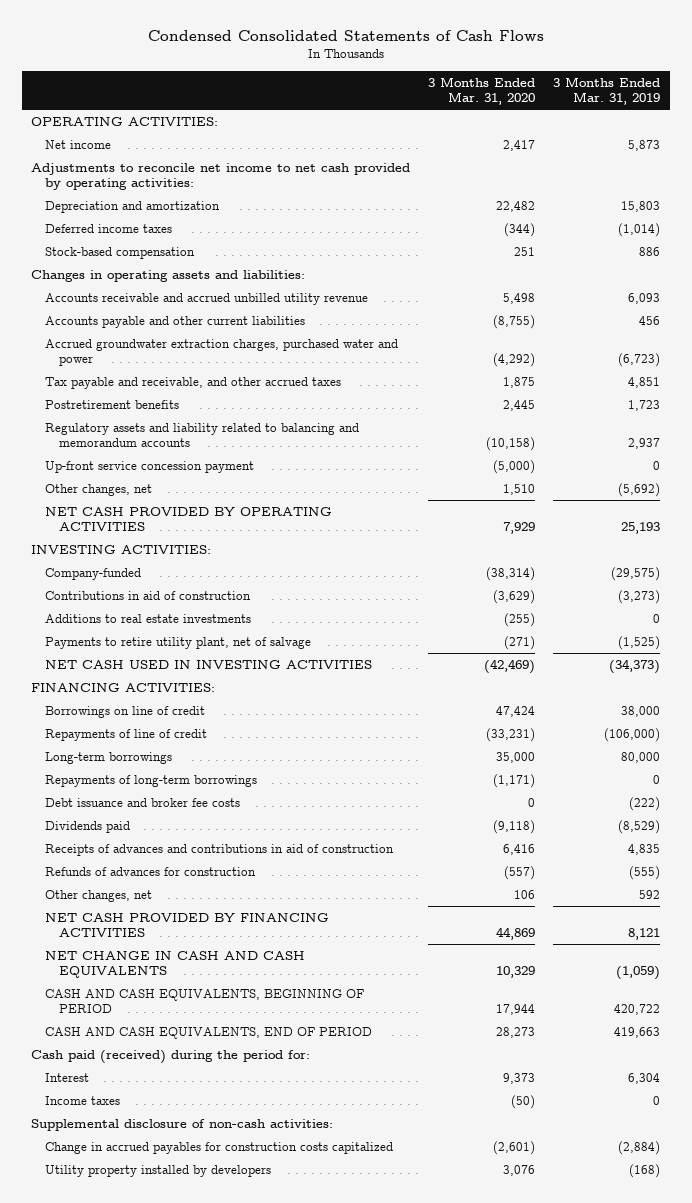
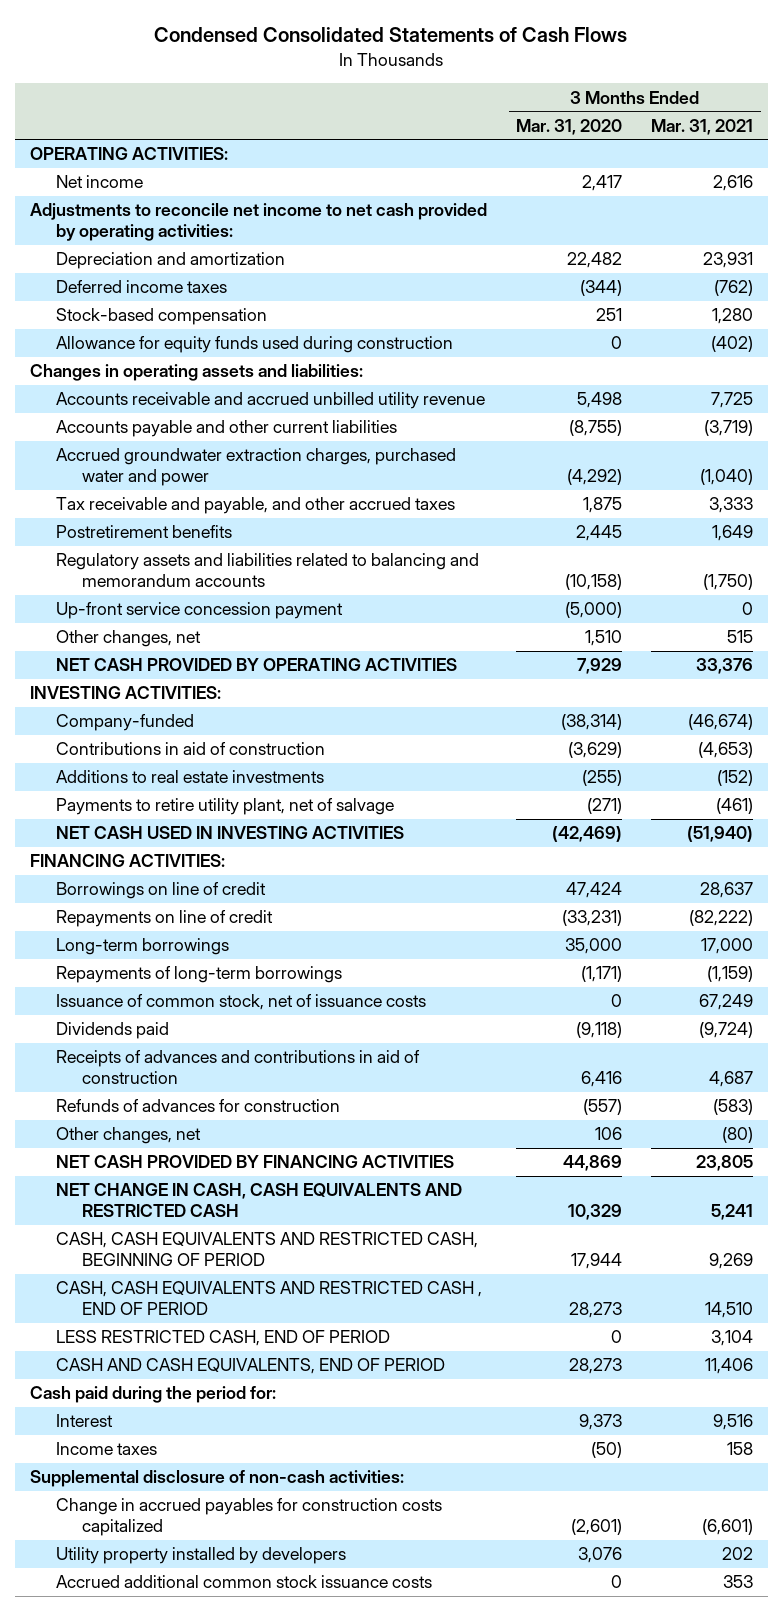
[553,76,661,105] 3 Months Ended Mar. 31, 2019 -> none
none -> [651,118,754,135] Mar. 31, 2021
none -> [55,336,453,354] Allowance for equity funds used during construction
[44,377,341,390] Tax payable and receivable, and other accrued taxes -> [55,497,455,515] Tax receivable and payable, and other accrued taxes
[44,423,359,447] Regulatory assets and liability related to balancing and memorandum accounts -> [55,553,479,587] Regulatory assets and liabilities related to balancing and memorandum accounts
[44,729,207,742] Repayments of line of credit -> [55,910,273,928] Repayments on line of credit
[44,798,240,808] Debt issuance and broker fee costs -> none
none -> [55,994,426,1011] Issuance of common stock, net of issuance costs
[44,951,305,978] NET CHANGE IN CASH AND CASH EQUIVALENTS -> [55,1183,462,1217] NET CHANGE IN CASH, CASH EQUIVALENTS AND RESTRICTED CASH
[44,989,364,1013] CASH AND CASH EQUIVALENTS, BEGINNING OF PERIOD -> [55,1232,478,1266] CASH, CASH EQUIVALENTS AND RESTRICTED CASH, BEGINNING OF PERIOD
none -> [55,1281,482,1315] CASH, CASH EQUIVALENTS AND RESTRICTED CASH , END OF PERIOD
none -> [55,1330,390,1347] LESS RESTRICTED CASH, END OF PERIOD
[31,1050,311,1065] Cash paid (received) during the period for: -> [29,1386,276,1404] Cash paid during the period for:
none -> [55,1575,432,1589] Accrued additional common stock issuance costs

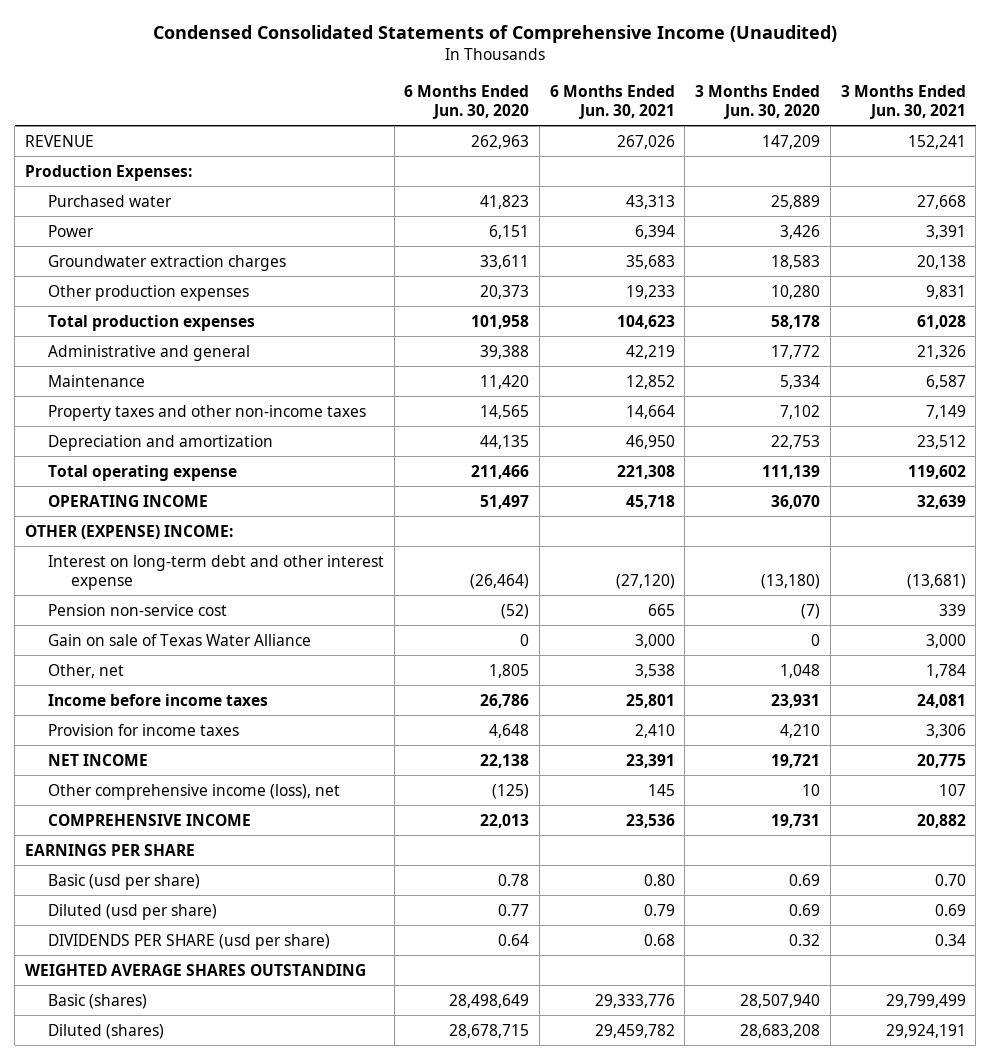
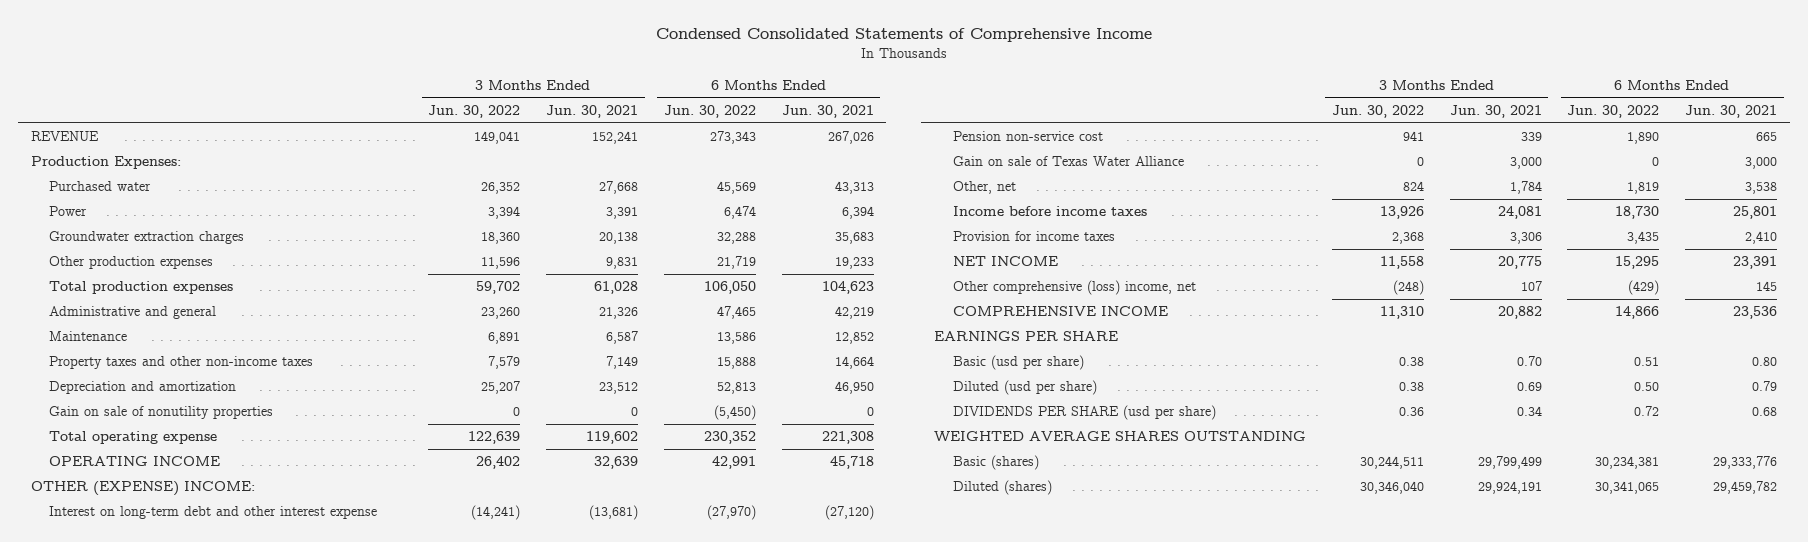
[153,25,838,44] Condensed Consolidated Statements of Comprehensive Income (Unaudited) -> [655,28,1152,43] Condensed Consolidated Statements of Comprehensive Income
[404,84,530,119] 6 Months Ended Jun. 30, 2020 -> none
[695,84,821,119] 3 Months Ended Jun. 30, 2020 -> none
none -> [428,104,521,118] Jun. 30, 2022
none -> [663,104,756,118] Jun. 30, 2022
none -> [49,406,274,420] Gain on sale of nonutility properties
[47,783,340,800] Other comprehensive income (loss), net -> [952,280,1196,296] Other comprehensive (loss) income, net

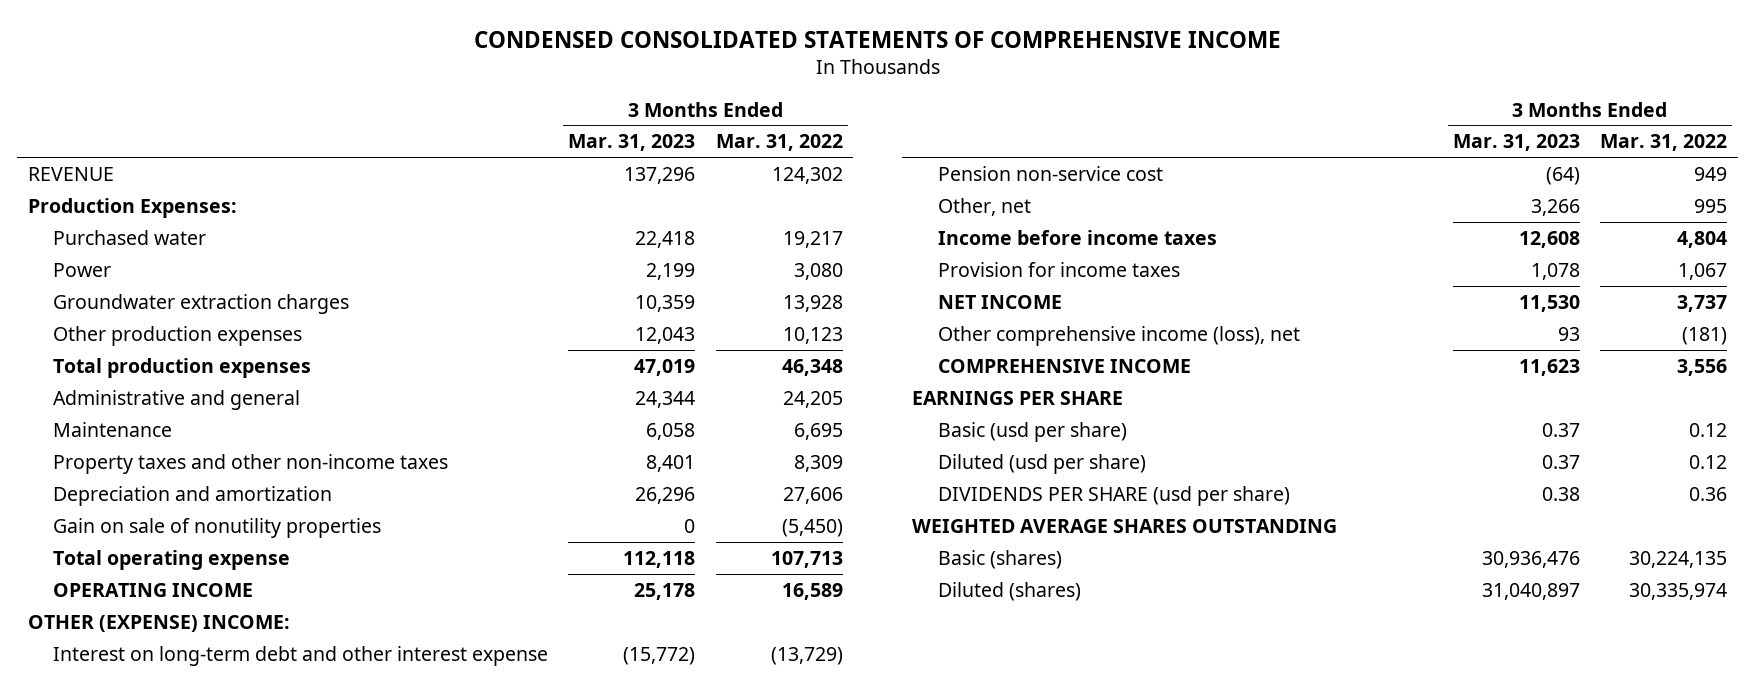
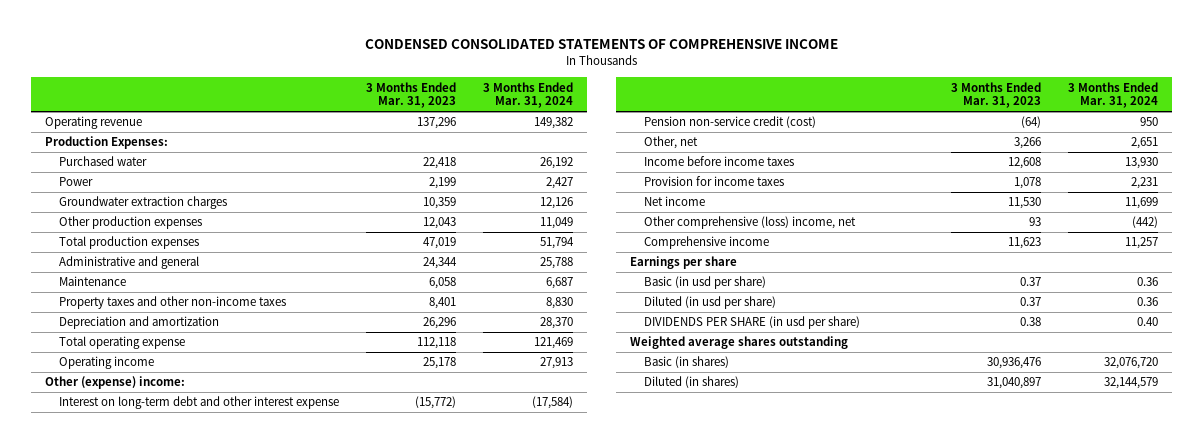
[715,134,843,152] Mar. 31, 2022 -> none
none -> [483,81,574,109] 3 Months Ended Mar. 31, 2024
[27,166,114,181] REVENUE -> [44,116,142,130] Operating revenue
[53,517,382,538] Gain on sale of nonutility properties -> none
[53,582,254,597] OPERATING INCOME -> [59,356,155,370] Operating income
[27,614,290,632] OTHER (EXPENSE) INCOME: -> [44,376,185,390] Other (expense) income:
[937,165,1163,181] Pension non-service cost -> [643,116,816,129] Pension non-service credit (cost)
[937,294,1062,309] NET INCOME -> [643,196,705,207] Net income
[937,325,1300,346] Other comprehensive income (loss), net -> [643,216,856,230] Other comprehensive (loss) income, net
[937,358,1191,373] COMPREHENSIVE INCOME -> [643,236,769,250] Comprehensive income
[912,390,1124,405] EARNINGS PER SHARE -> [629,256,737,270] Earnings per share
[937,421,1127,442] Basic (usd per share) -> [643,276,766,290] Basic (in usd per share)
[937,453,1146,474] Diluted (usd per share) -> [643,296,776,310] Diluted (in usd per share)
[937,485,1290,506] DIVIDENDS PER SHARE (usd per share) -> [643,316,860,330] DIVIDENDS PER SHARE (in usd per share)
[912,518,1338,533] WEIGHTED AVERAGE SHARES OUTSTANDING -> [629,336,848,350] Weighted average shares outstanding
[937,549,1062,569] Basic (shares) -> [643,356,729,369] Basic (in shares)
[937,581,1081,601] Diluted (shares) -> [643,376,739,389] Diluted (in shares)

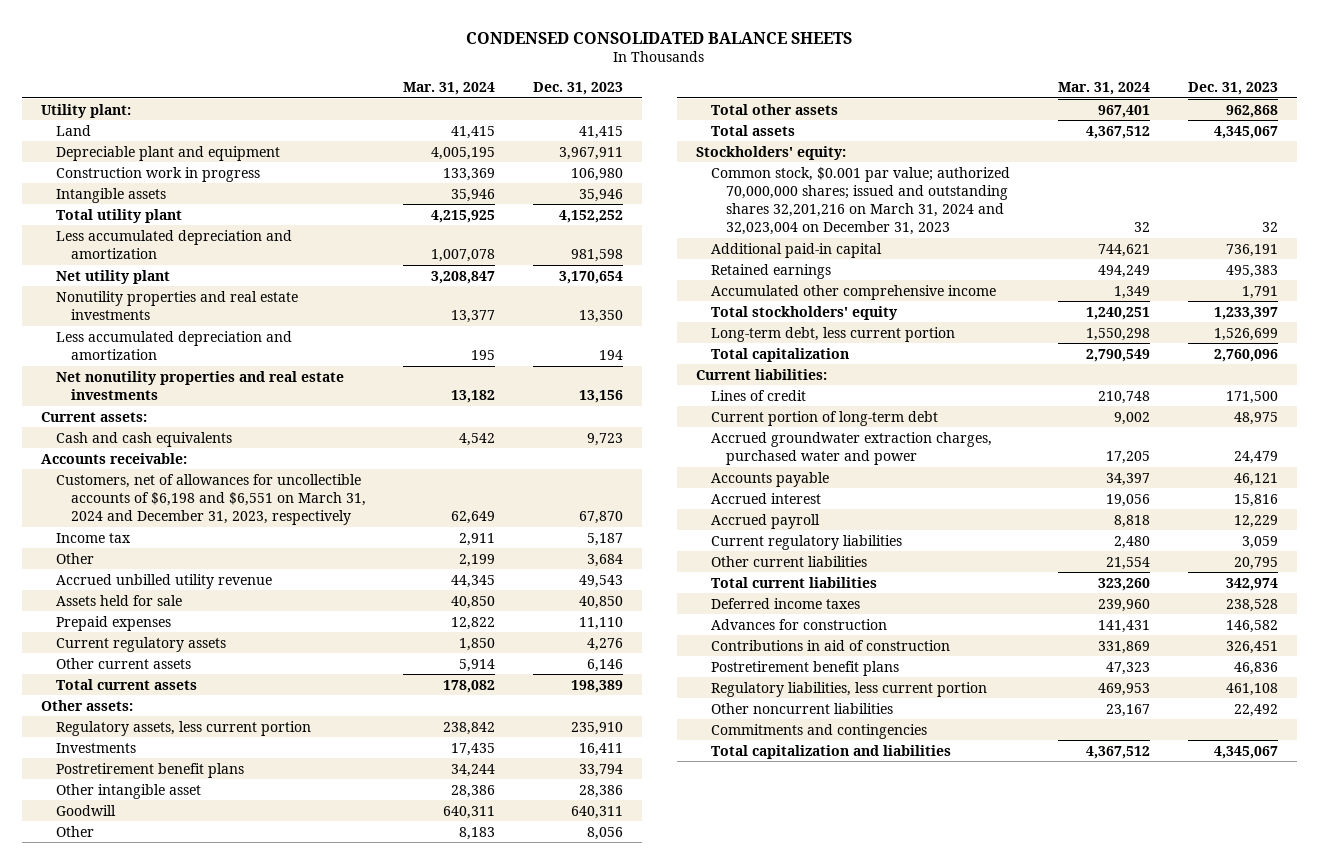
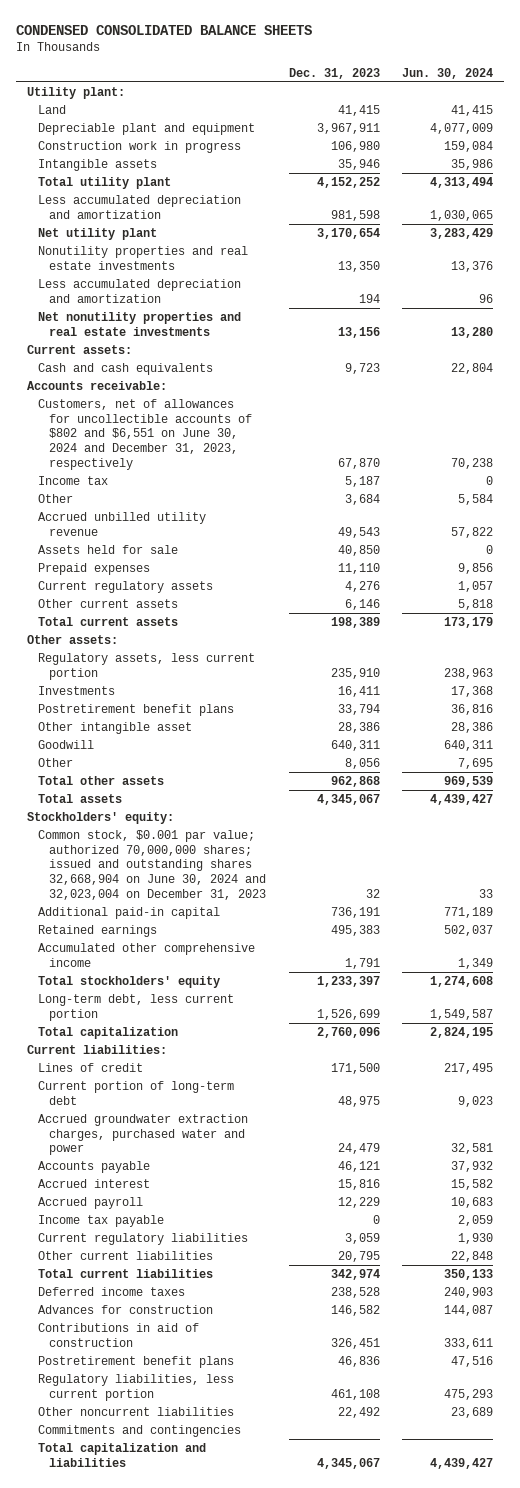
[403,82,496,96] Mar. 31, 2024 -> none
none -> [402,67,494,79] Jun. 30, 2024
[55,473,366,525] Customers, net of allowances for uncollectible accounts of $6,198 and $6,551 on March 31, 2024 and December 31, 2023, respectively -> [38,398,252,471] Customers, net of allowances for uncollectible accounts of $802 and $6,551 on June 30, 2024 and December 31, 2023, respectively
[710,166,1010,236] Common stock, $0.001 par value; authorized 70,000,000 shares; issued and outstanding shares 32,201,216 on March 31, 2024 and 32,023,004 on December 31, 2023 -> [38,829,266,901] Common stock, $0.001 par value; authorized 70,000,000 shares; issued and outstanding shares 32,668,904 on June 30, 2024 and 32,023,004 on December 31, 2023
none -> [38,1214,165,1227] Income tax payable

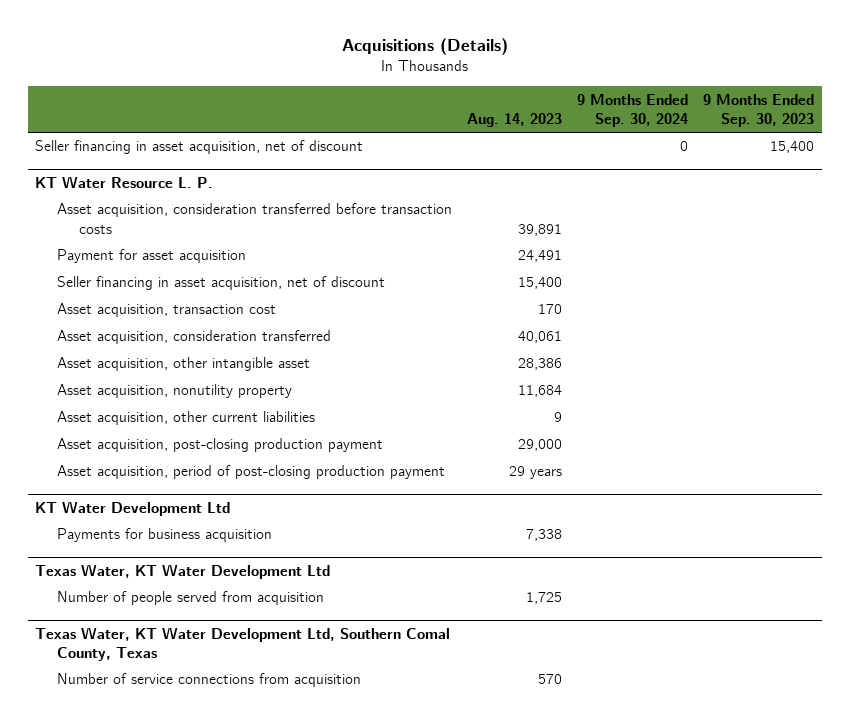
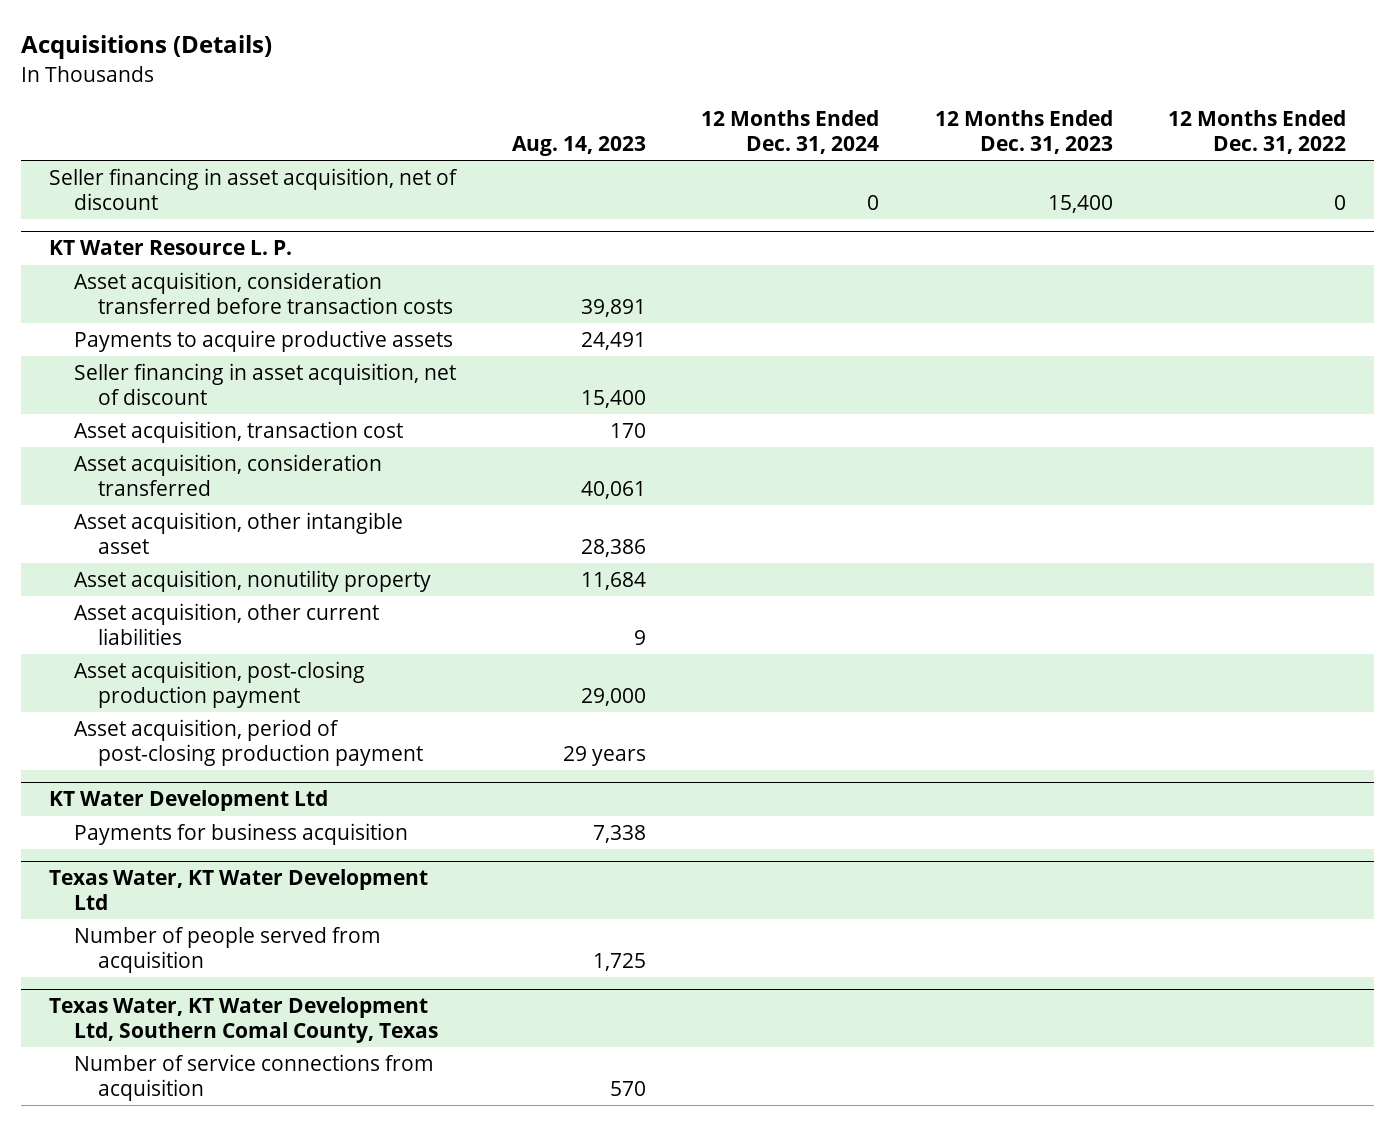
[577,93,689,127] 9 Months Ended Sep. 30, 2024 -> none
[703,93,815,127] 9 Months Ended Sep. 30, 2023 -> none
none -> [701,110,880,155] 12 Months Ended Dec. 31, 2024
none -> [934,110,1113,155] 12 Months Ended Dec. 31, 2023
none -> [1168,110,1347,155] 12 Months Ended Dec. 31, 2022
[57,249,247,264] Payment for asset acquisition -> [73,329,453,352] Payments to acquire productive assets

